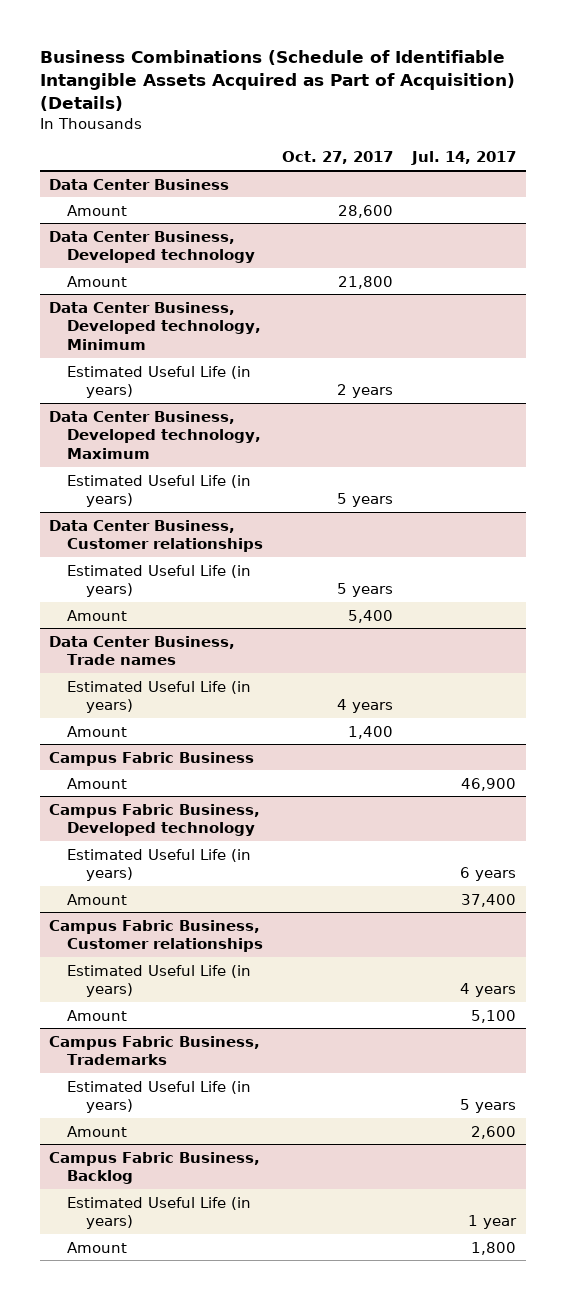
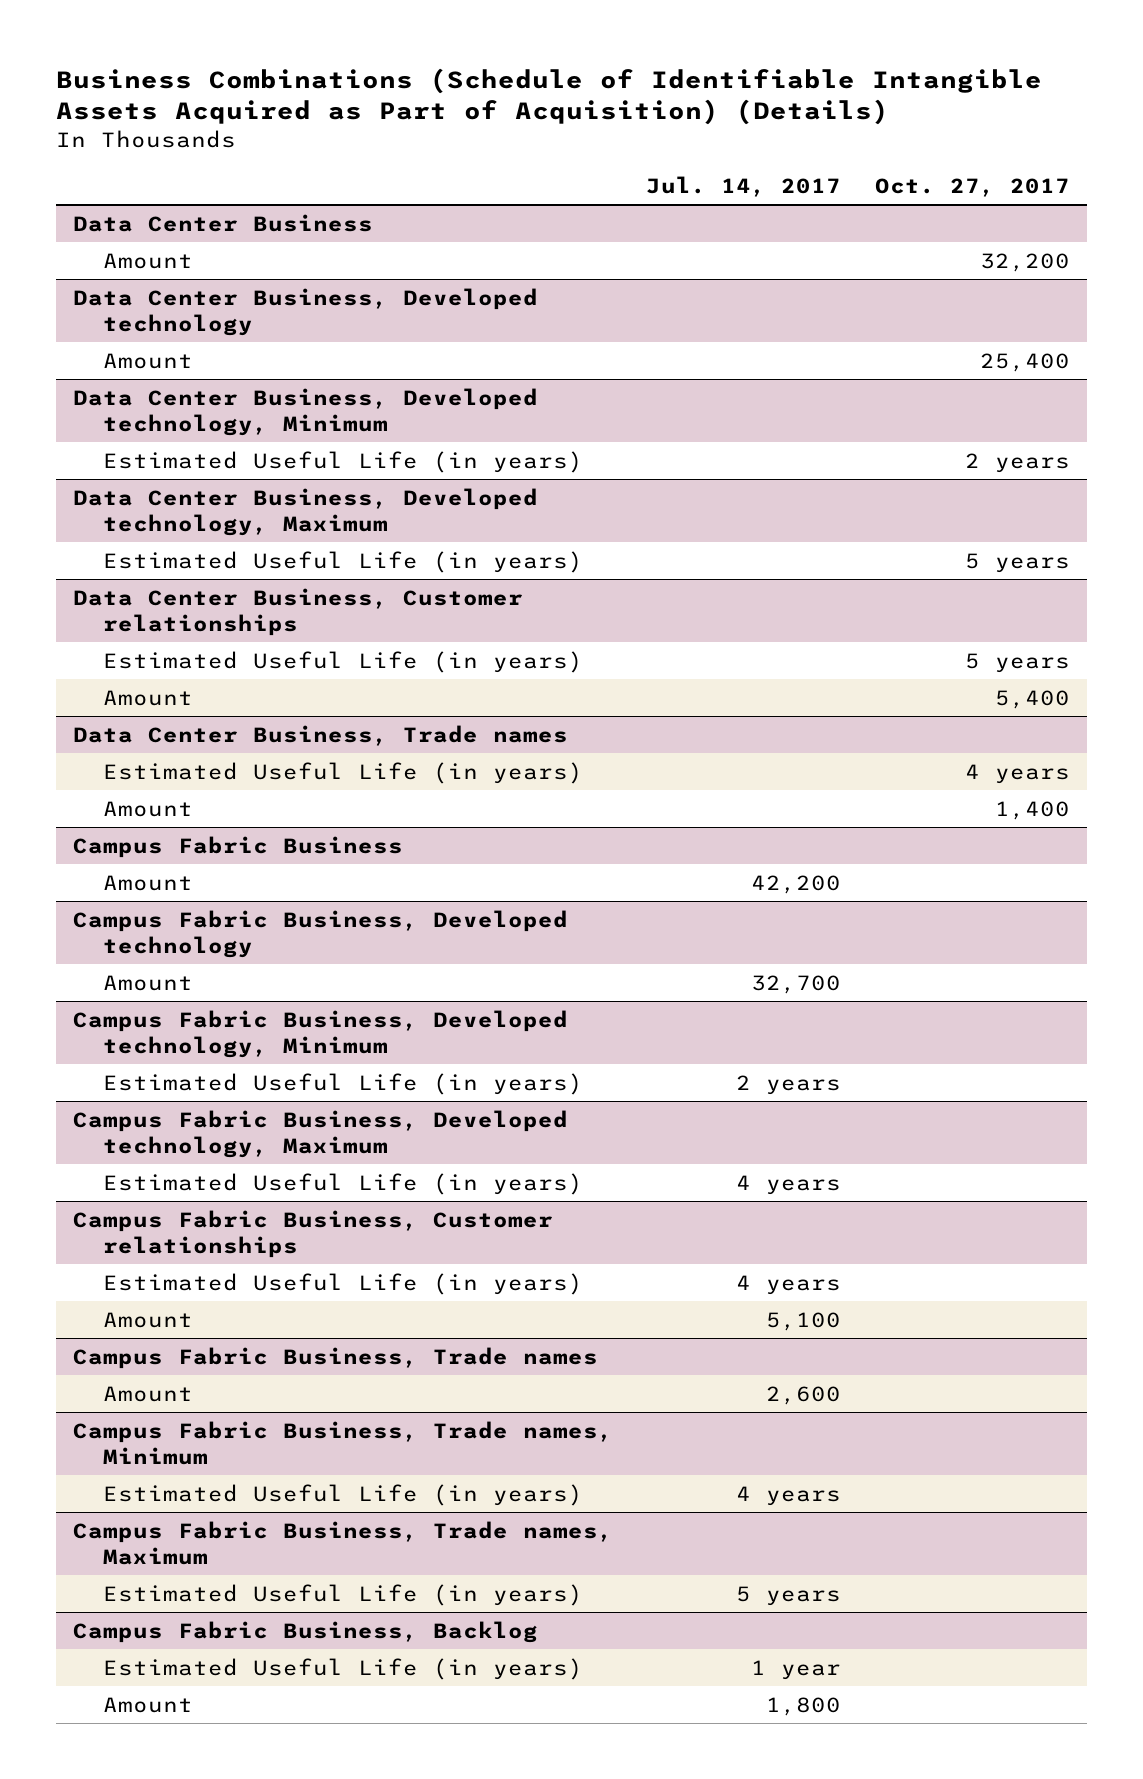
[338,204,394,218] 28,600 -> [980,252,1071,272] 32,200
[338,275,394,289] 21,800 -> [980,352,1071,372] 25,400
[461,777,517,791] 46,900 -> [751,874,842,894] 42,200
[67,848,252,882] Estimated Useful Life (in years) -> none
[461,893,517,907] 37,400 -> [751,974,842,994] 32,700
none -> [72,1009,568,1058] Campus Fabric Business, Developed technology, Minimum
none -> [103,1072,584,1095] Estimated Useful Life (in years)
none -> [72,1109,568,1158] Campus Fabric Business, Developed technology, Maximum
none -> [103,1172,584,1195] Estimated Useful Life (in years)
[67,1080,252,1114] Estimated Useful Life (in years) -> none
[49,1035,261,1066] Campus Fabric Business, Trademarks -> [72,1346,598,1369] Campus Fabric Business, Trade names
none -> [72,1420,613,1465] Campus Fabric Business, Trade names, Minimum
none -> [103,1483,584,1506] Estimated Useful Life (in years)
none -> [72,1520,613,1565] Campus Fabric Business, Trade names, Maximum
none -> [103,1583,584,1606] Estimated Useful Life (in years)

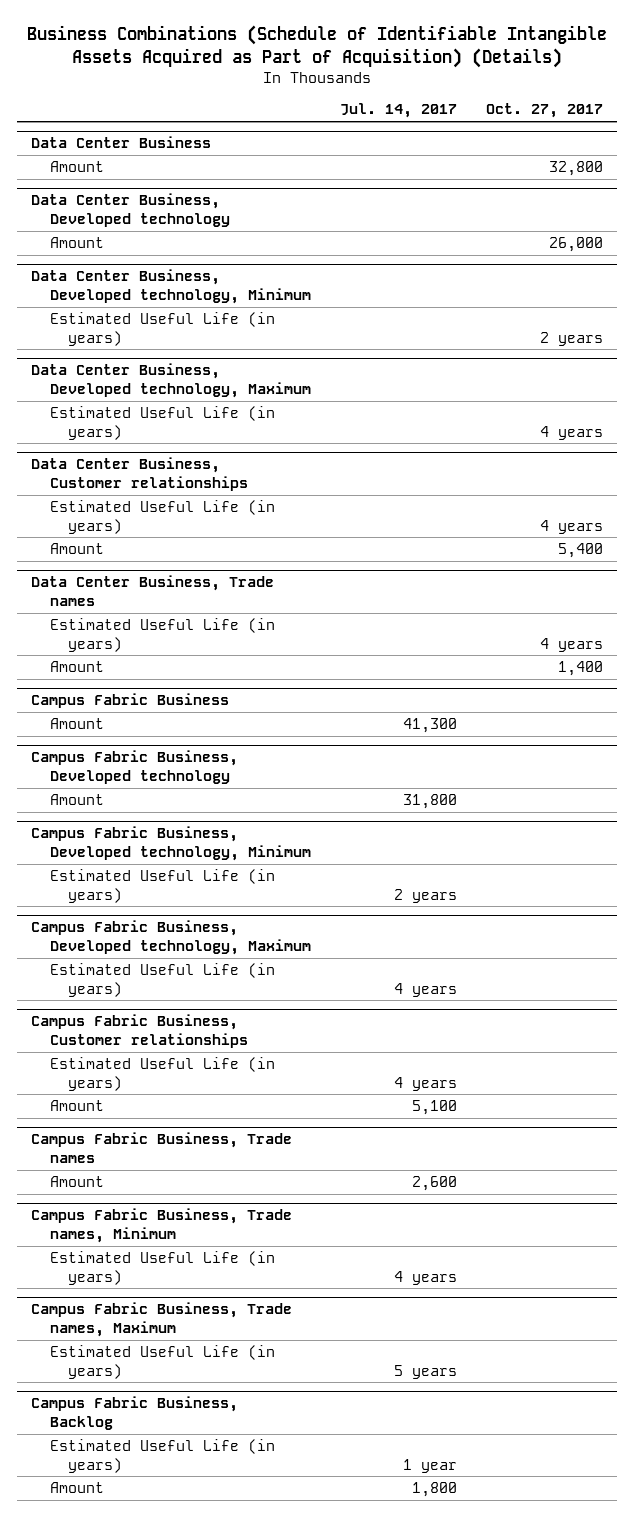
[980,252,1071,272] 32,200 -> [548,160,603,176] 32,800
[980,352,1071,372] 25,400 -> [548,236,603,252] 26,000
[965,552,1071,573] 5 years -> [539,425,603,440] 4 years
[965,652,1071,673] 5 years -> [539,519,603,534] 4 years
[751,874,842,894] 42,200 -> [402,717,457,733] 41,300
[751,974,842,994] 32,700 -> [402,793,457,809] 31,800

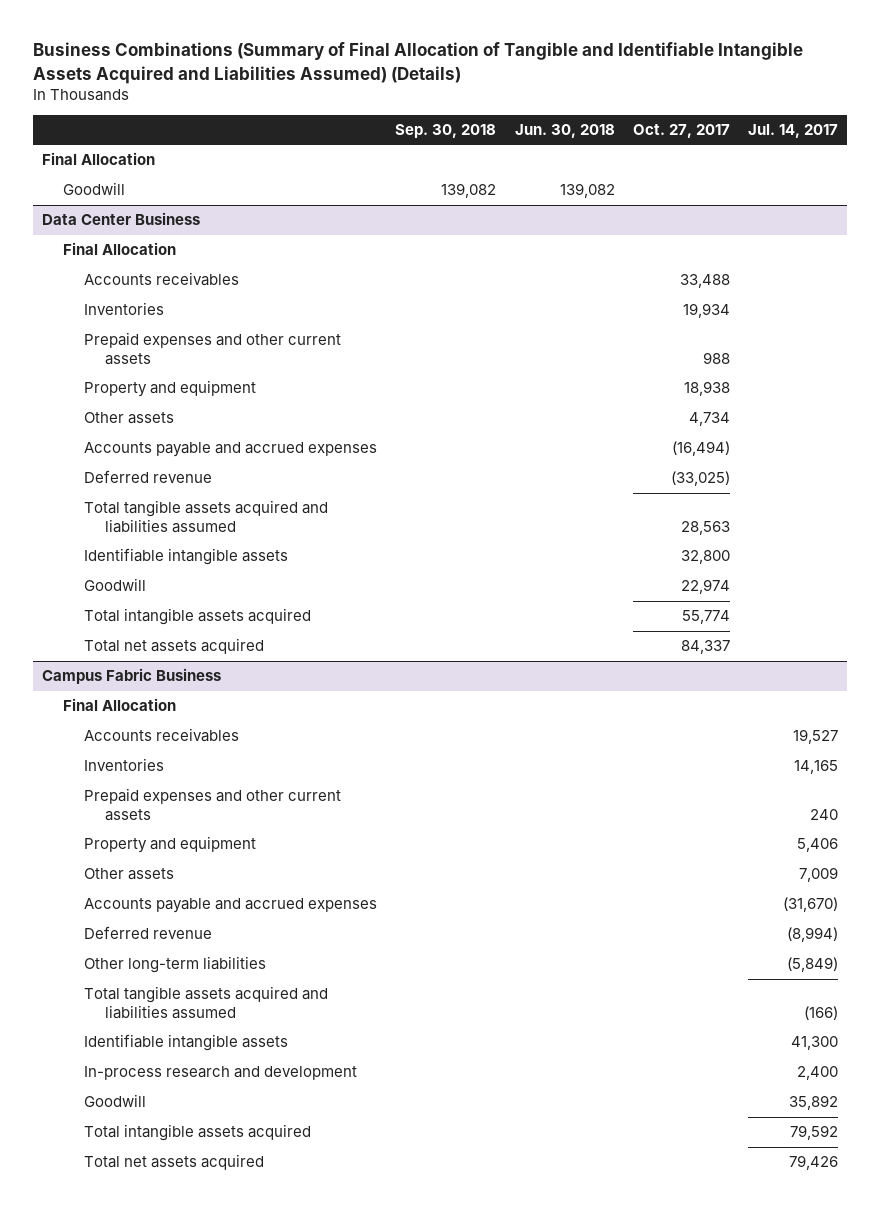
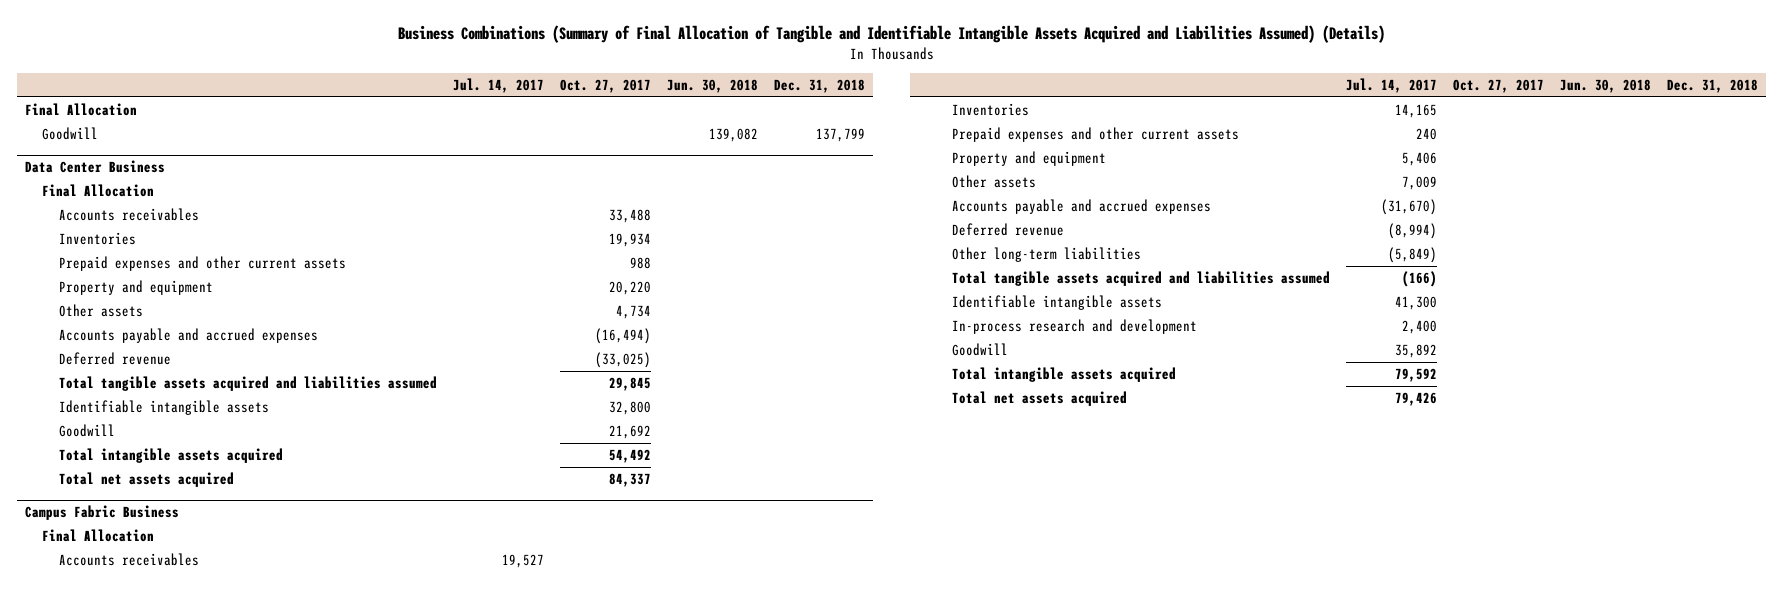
[395,124,497,139] Sep. 30, 2018 -> none
none -> [774,78,866,93] Dec. 31, 2018
[684,381,731,397] 18,938 -> [609,280,652,295] 20,220
[681,520,731,535] 28,563 -> [609,376,652,391] 29,845
[681,579,731,595] 22,974 -> [609,424,652,439] 21,692
[682,610,731,625] 55,774 -> [609,448,652,463] 54,492

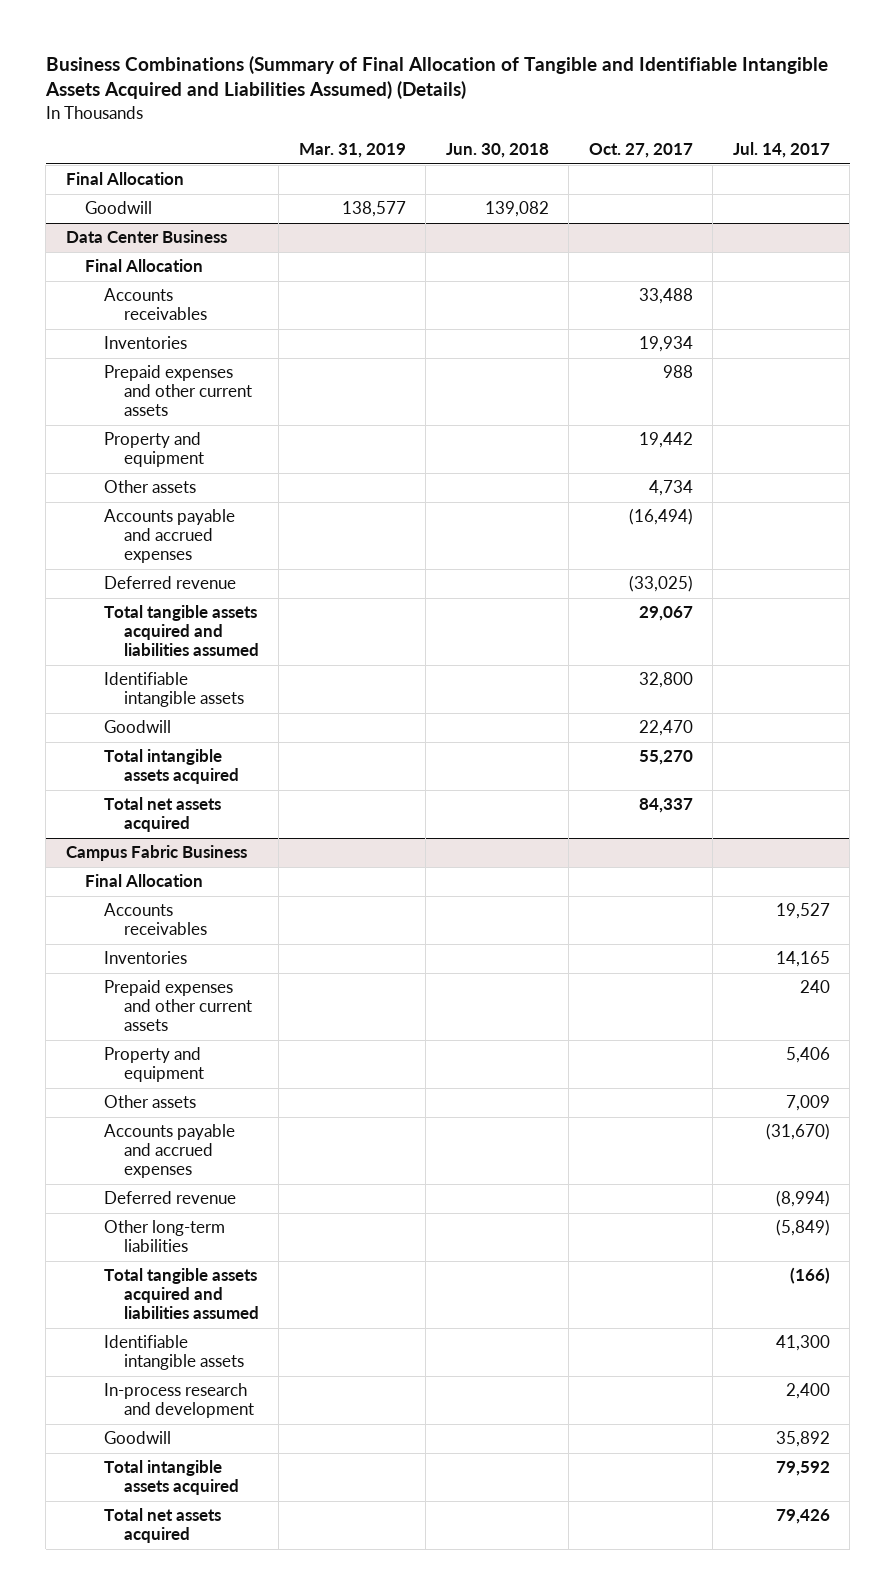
[774,78,866,93] Dec. 31, 2018 -> none
none -> [298,143,406,159] Mar. 31, 2019
[609,280,652,295] 20,220 -> [638,432,693,449] 19,442
[609,376,652,391] 29,845 -> [638,606,693,622] 29,067
[609,424,652,439] 21,692 -> [638,720,693,737] 22,470
[609,448,652,463] 54,492 -> [638,750,693,766] 55,270

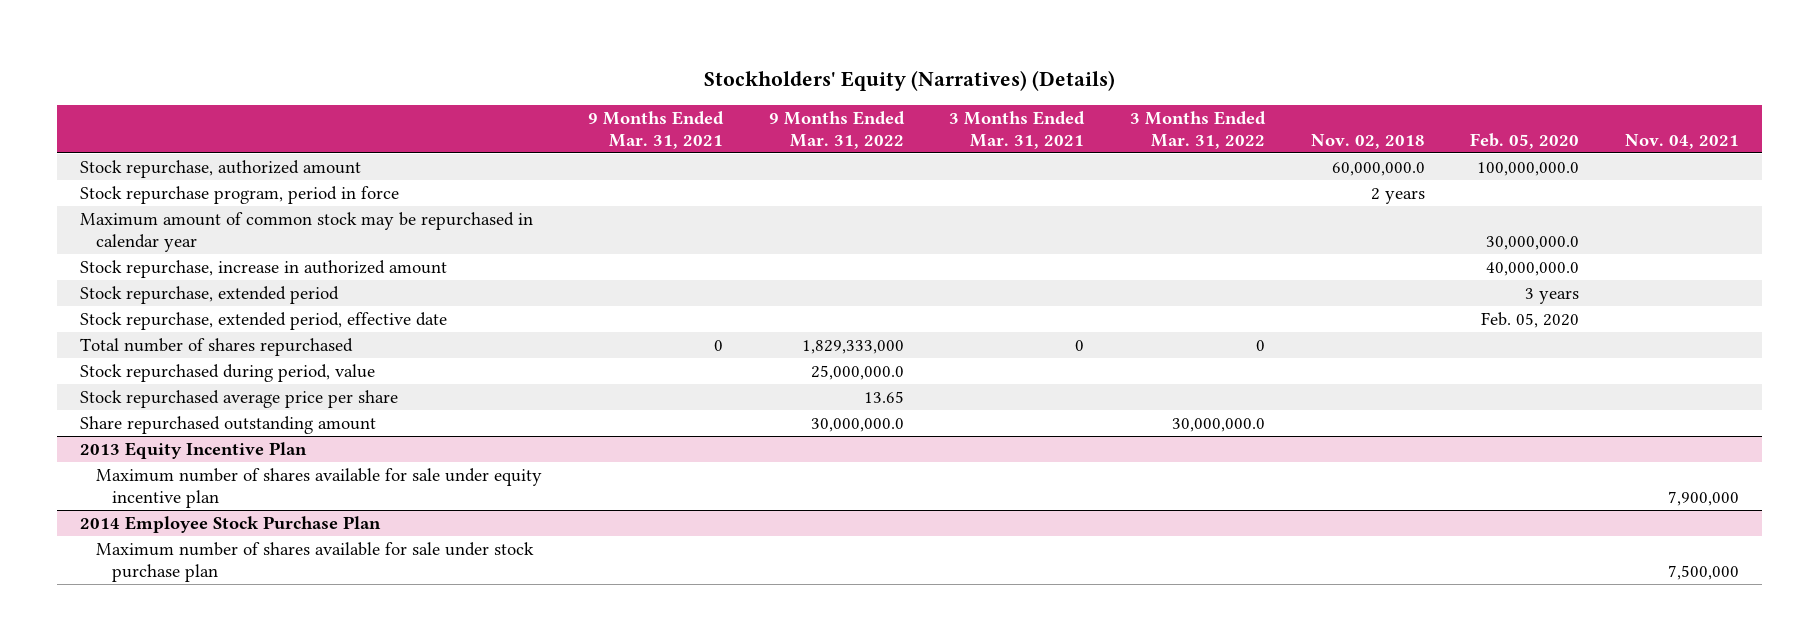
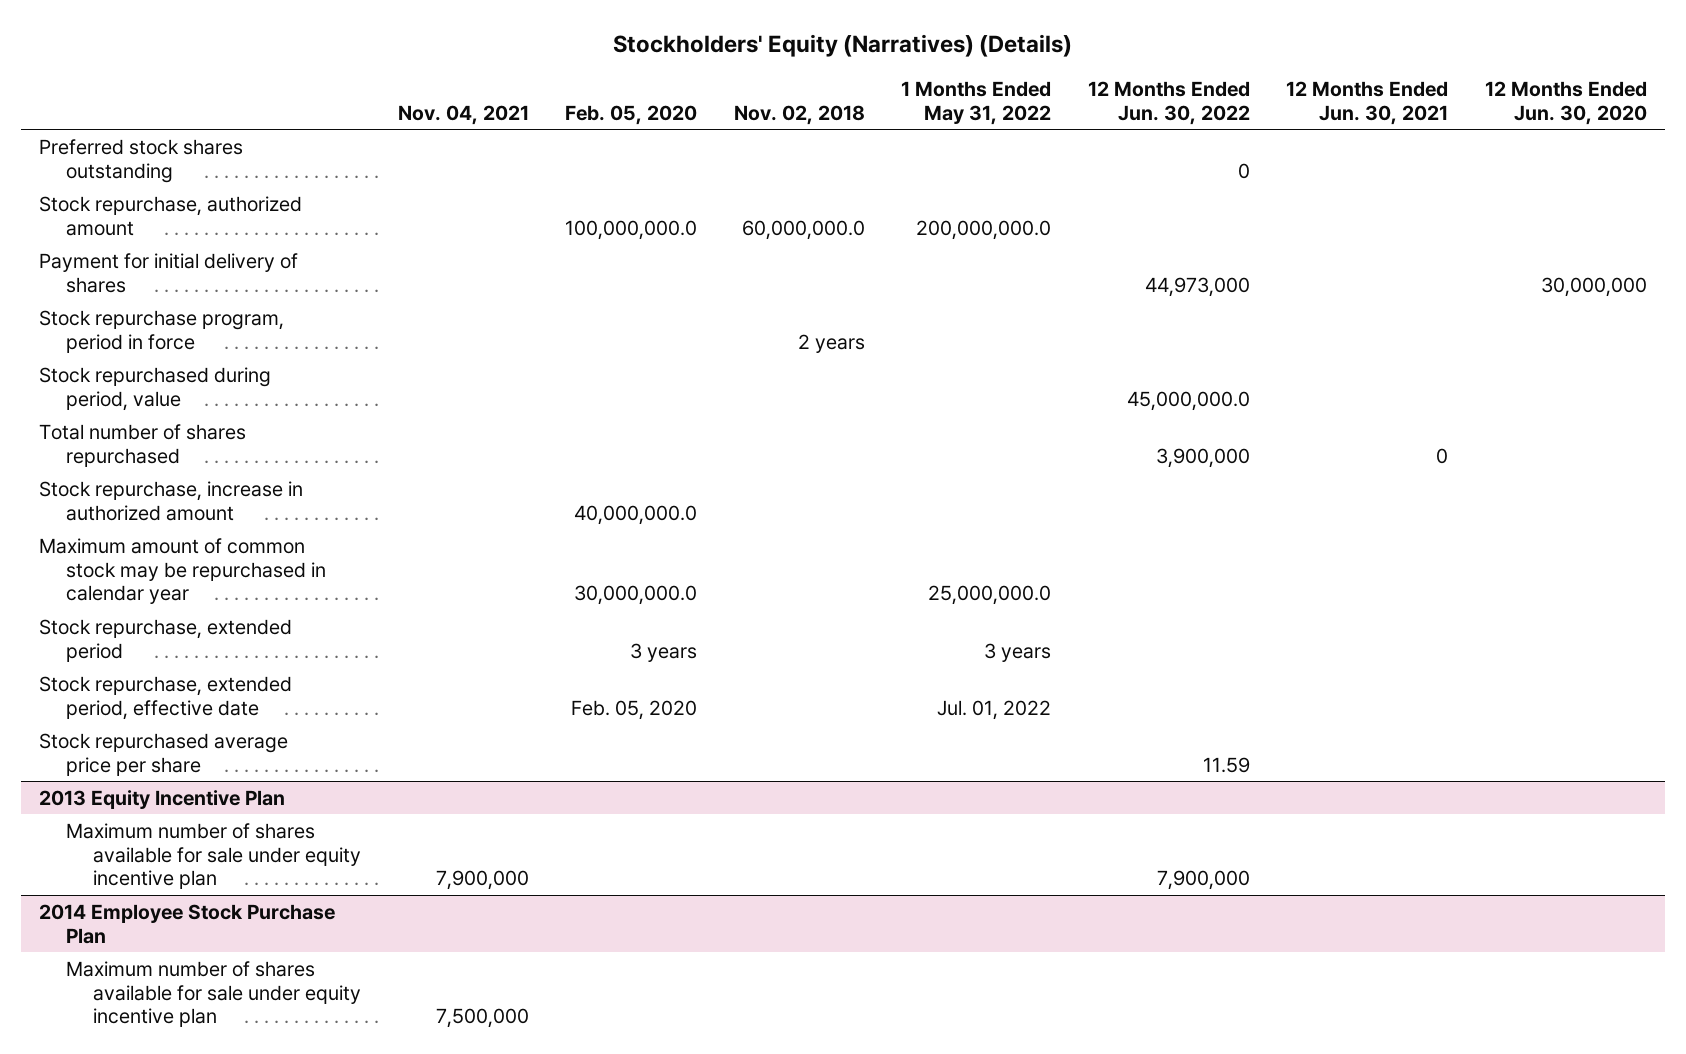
[587,111,724,149] 9 Months Ended Mar. 31, 2021 -> none
[768,111,905,149] 9 Months Ended Mar. 31, 2022 -> none
[949,111,1086,149] 3 Months Ended Mar. 31, 2021 -> none
[1129,111,1266,149] 3 Months Ended Mar. 31, 2022 -> none
none -> [901,80,1052,125] 1 Months Ended May 31, 2022
none -> [1087,80,1250,125] 12 Months Ended Jun. 30, 2022
none -> [1286,80,1449,125] 12 Months Ended Jun. 30, 2021
none -> [1484,80,1647,125] 12 Months Ended Jun. 30, 2020
none -> [39,138,244,183] Preferred stock shares outstanding
none -> [39,252,299,293] Payment for initial delivery of shares
[80,364,376,383] Stock repurchased during period, value -> [39,366,272,411] Stock repurchased during period, value
[80,338,354,357] Total number of shares repurchased -> [39,423,247,467] Total number of shares repurchased
[80,212,534,252] Maximum amount of common stock may be repurchased in calendar year -> [39,537,327,605] Maximum amount of common stock may be repurchased in calendar year
[80,416,377,435] Share repurchased outstanding amount -> none
[96,542,535,582] Maximum number of shares available for sale under stock purchase plan -> [66,960,362,1028] Maximum number of shares available for sale under equity incentive plan

